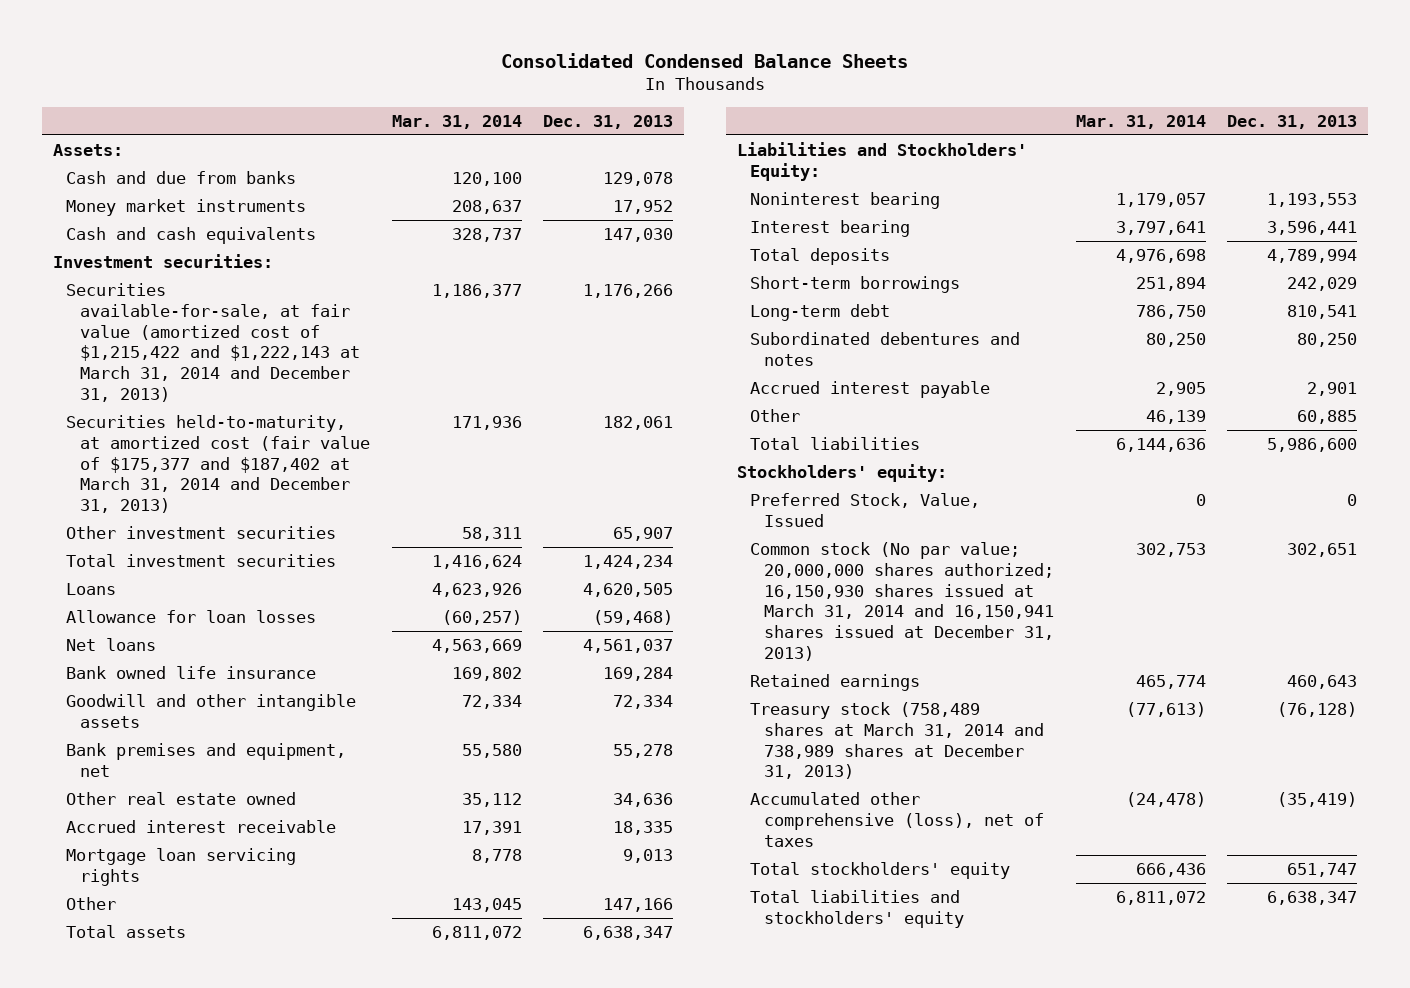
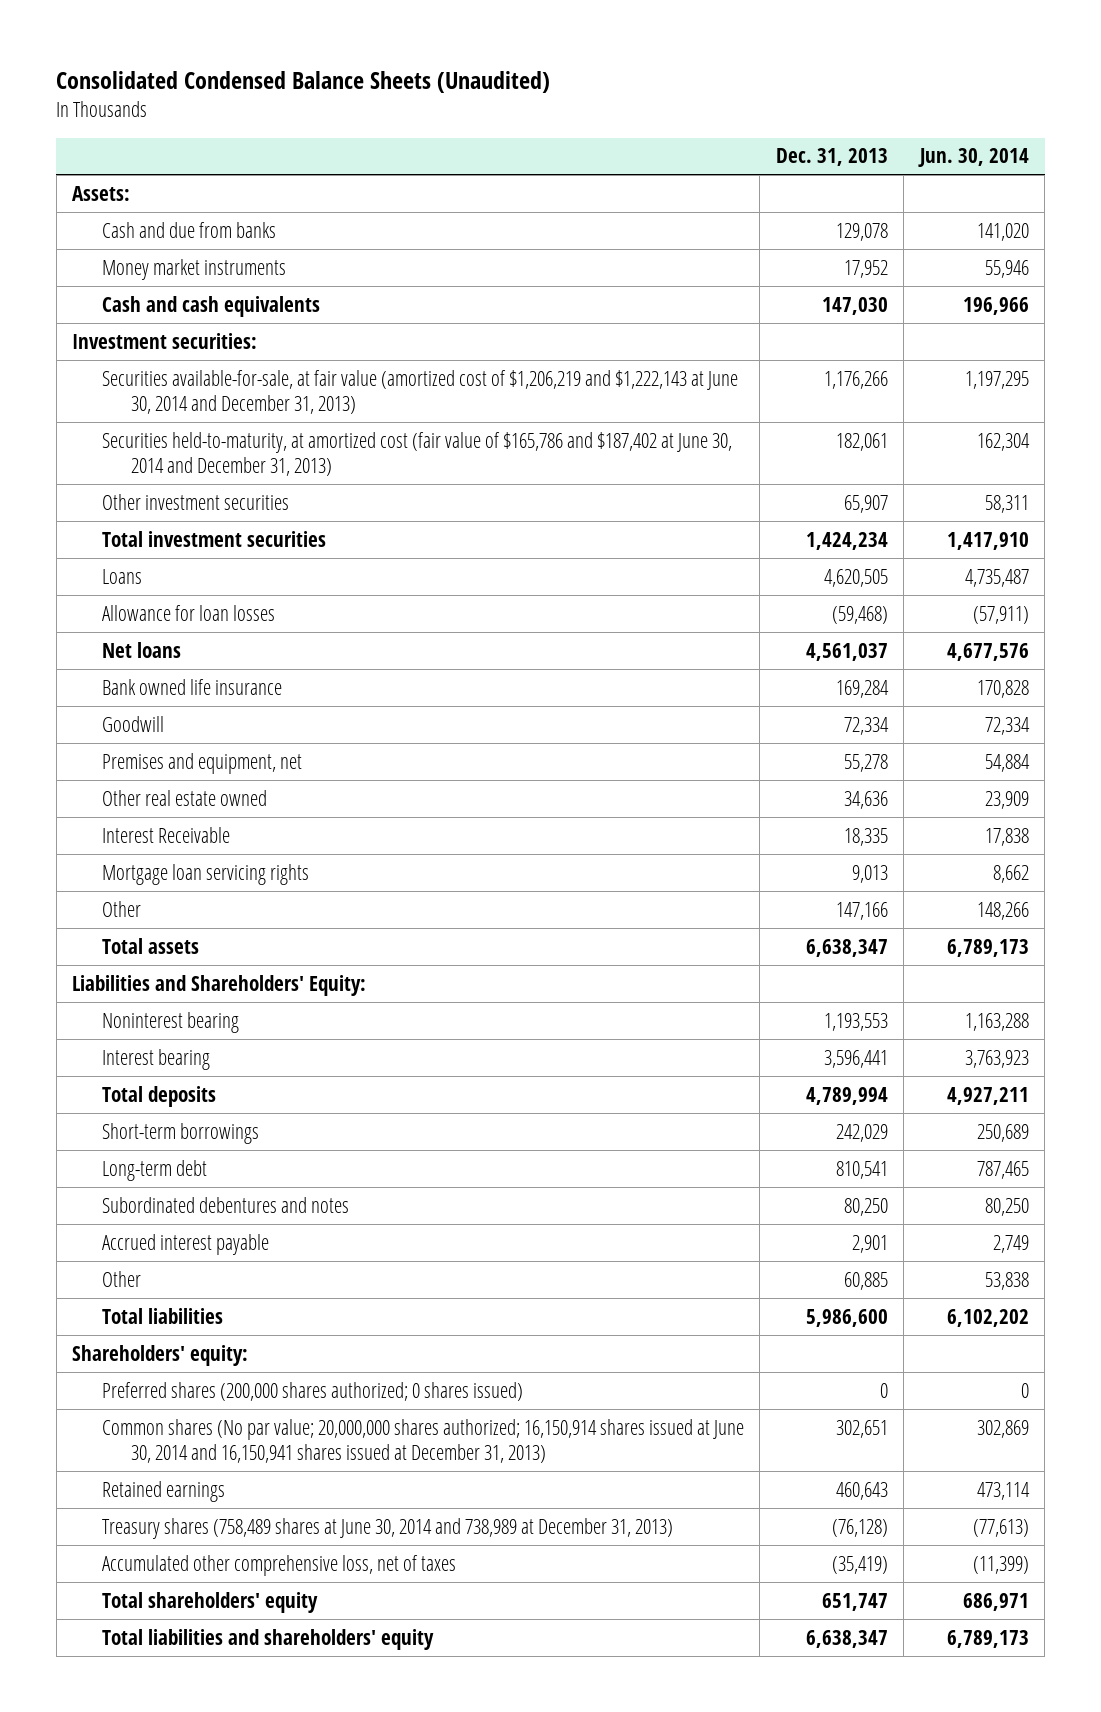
[501,52,909,68] Consolidated Condensed Balance Sheets -> [56,70,551,93] Consolidated Condensed Balance Sheets (Unaudited)
[391,115,522,130] Mar. 31, 2014 -> none
none -> [917,148,1029,168] Jun. 30, 2014
[66,283,361,402] Securities available-for-sale, at fair value (amortized cost of $1,215,422 and $1,222,143 at March 31, 2014 and December 31, 2013) -> [101,369,738,415] Securities available-for-sale, at fair value (amortized cost of $1,206,219 and $1,222,143 at June 30, 2014 and December 31, 2013)
[66,415,371,514] Securities held-to-maturity, at amortized cost (fair value of $175,377 and $187,402 at March 31, 2014 and December 31, 2013) -> [101,431,732,477] Securities held-to-maturity, at amortized cost (fair value of $165,786 and $187,402 at June 30, 2014 and December 31, 2013)
[66,694,357,728] Goodwill and other intangible assets -> [101,715,164,732] Goodwill
[66,743,347,777] Bank premises and equipment, net -> [101,752,302,774] Premises and equipment, net
[66,820,337,834] Accrued interest receivable -> [101,826,230,843] Interest Receivable
[736,142,1027,181] Liabilities and Stockholders' Equity: -> [72,974,367,996] Liabilities and Shareholders' Equity:
[750,493,981,527] Preferred Stock, Value, Issued -> none
[736,464,947,483] Stockholders' equity: -> [72,1344,249,1366] Shareholders' equity:
none -> [101,1381,523,1401] Preferred shares (200,000 shares authorized; 0 shares issued)
[750,542,1054,661] Common stock (No par value; 20,000,000 shares authorized; 16,150,930 shares issued at March 31, 2014 and 16,150,941 shares issued at December 31, 2013) -> [101,1418,744,1464] Common shares (No par value; 20,000,000 shares authorized; 16,150,914 shares issued at June 30, 2014 and 16,150,941 shares issued at December 31, 2013)
[750,702,1044,780] Treasury stock (758,489 shares at March 31, 2014 and 738,989 shares at December 31, 2013) -> [101,1517,673,1539] Treasury shares (758,489 shares at June 30, 2014 and 738,989 at December 31, 2013)
[750,792,1044,847] Accumulated other comprehensive (loss), net of taxes -> [101,1554,456,1576] Accumulated other comprehensive loss, net of taxes
[750,862,1011,880] Total stockholders' equity -> [101,1591,318,1613] Total shareholders' equity
[750,890,964,928] Total liabilities and stockholders' equity -> [101,1628,434,1650] Total liabilities and shareholders' equity

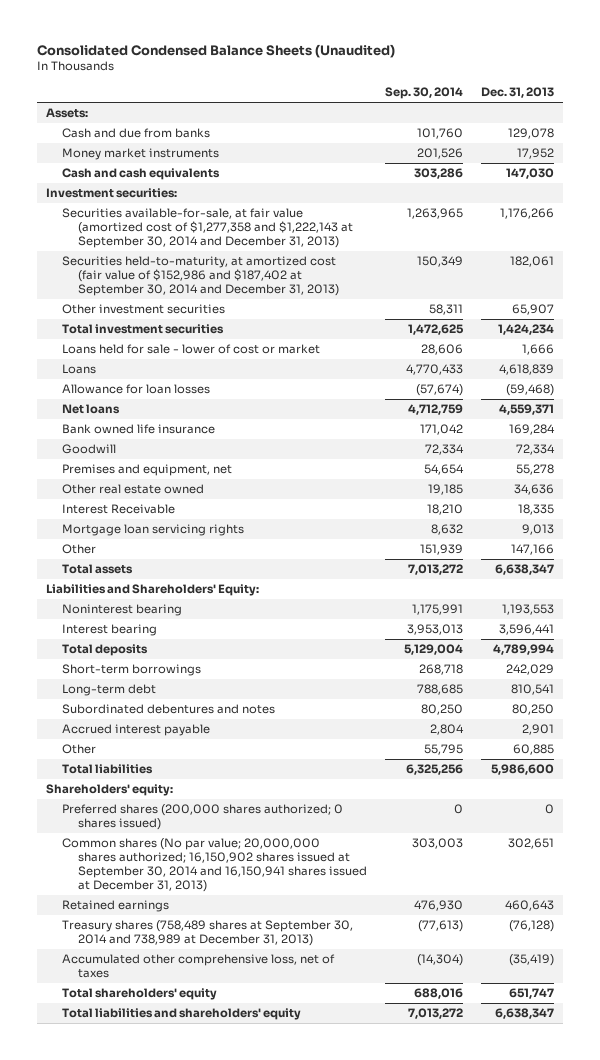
[917,148,1029,168] Jun. 30, 2014 -> none
none -> [385,87,464,100] Sep. 30, 2014
[101,369,738,415] Securities available-for-sale, at fair value (amortized cost of $1,206,219 and $1,222,143 at June 30, 2014 and December 31, 2013) -> [62,208,353,249] Securities available-for-sale, at fair value (amortized cost of $1,277,358 and $1,222,143 at September 30, 2014 and December 31, 2013)
[101,431,732,477] Securities held-to-maturity, at amortized cost (fair value of $165,786 and $187,402 at June 30, 2014 and December 31, 2013) -> [62,256,339,297] Securities held-to-maturity, at amortized cost (fair value of $152,986 and $187,402 at September 30, 2014 and December 31, 2013)
none -> [62,344,321,355] Loans held for sale - lower of cost or market
[823,568,888,587] 4,620,505 -> [499,364,555,376] 4,618,839
[805,642,888,661] 4,561,037 -> [499,404,555,416] 4,559,371
[101,1418,744,1464] Common shares (No par value; 20,000,000 shares authorized; 16,150,914 shares issued at June 30, 2014 and 16,150,941 shares issued at December 31, 2013) -> [62,838,367,893] Common shares (No par value; 20,000,000 shares authorized; 16,150,902 shares issued at September 30, 2014 and 16,150,941 shares issued at December 31, 2013)
[101,1517,673,1539] Treasury shares (758,489 shares at June 30, 2014 and 738,989 at December 31, 2013) -> [62,920,354,947] Treasury shares (758,489 shares at September 30, 2014 and 738,989 at December 31, 2013)

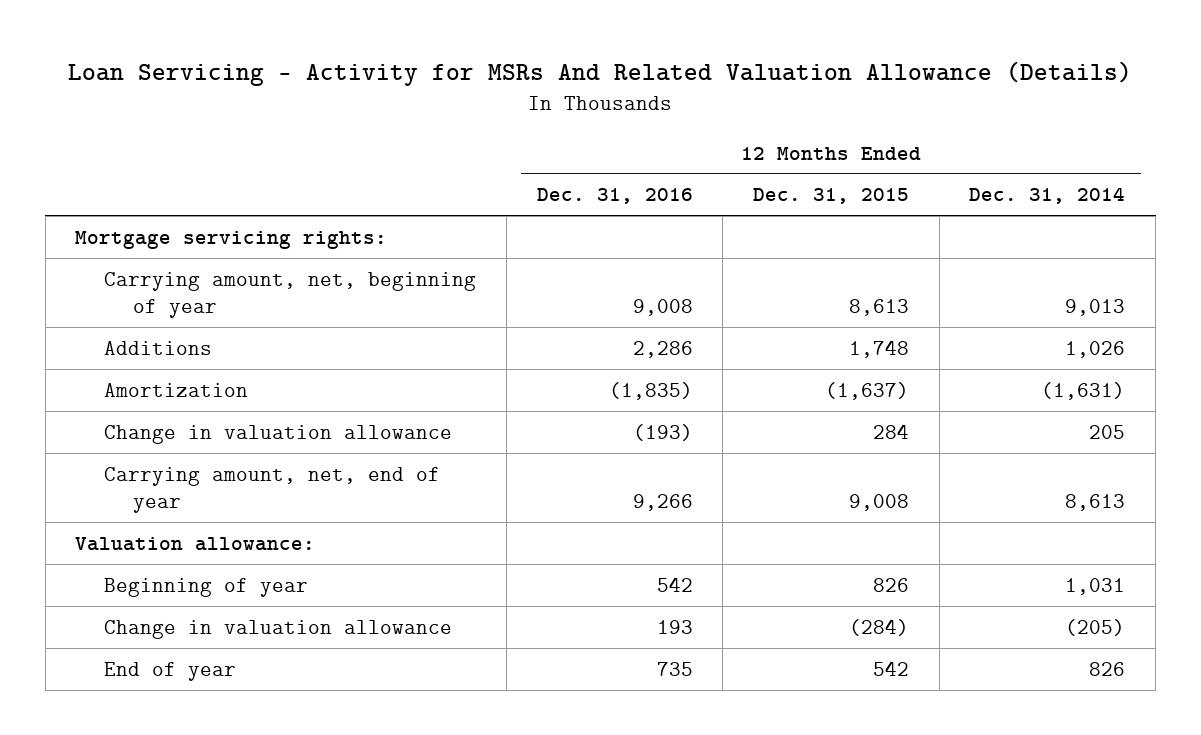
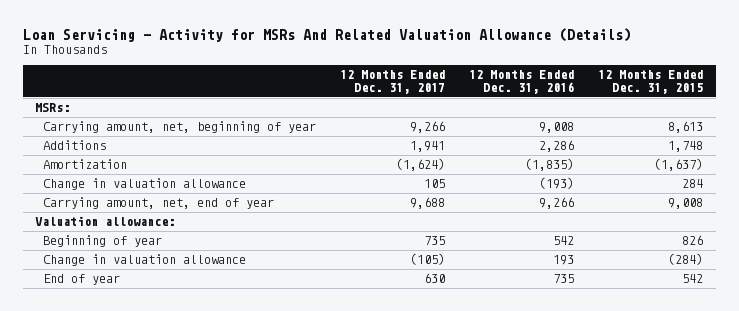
[969,187,1126,205] Dec. 31, 2014 -> none
none -> [340,69,446,95] 12 Months Ended Dec. 31, 2017
[75,230,388,249] Mortgage servicing rights: -> [35,103,71,113] MSRs:

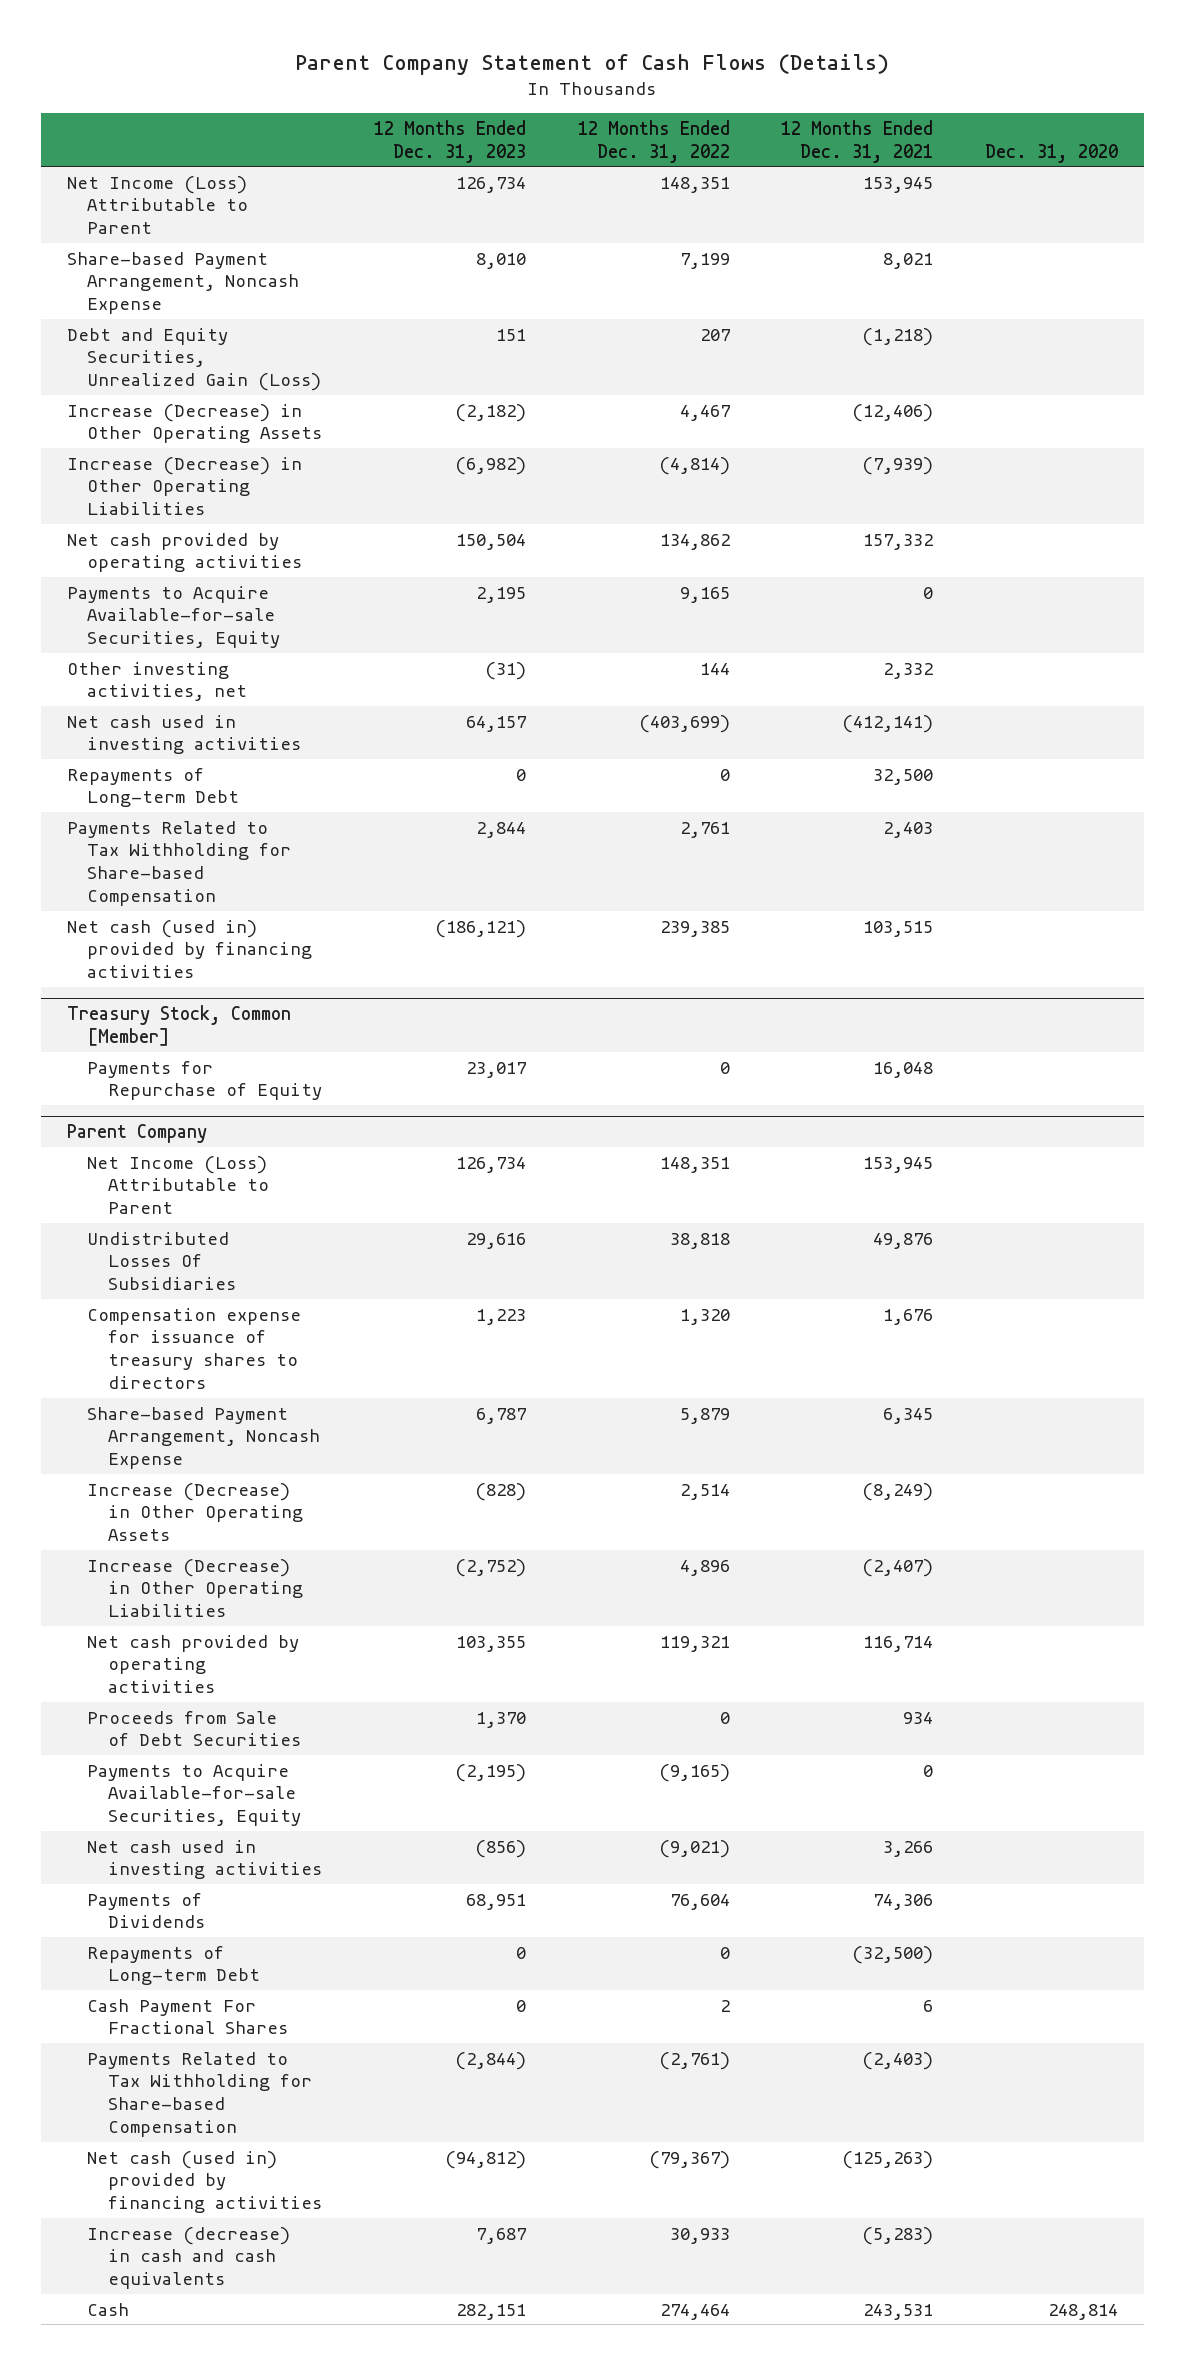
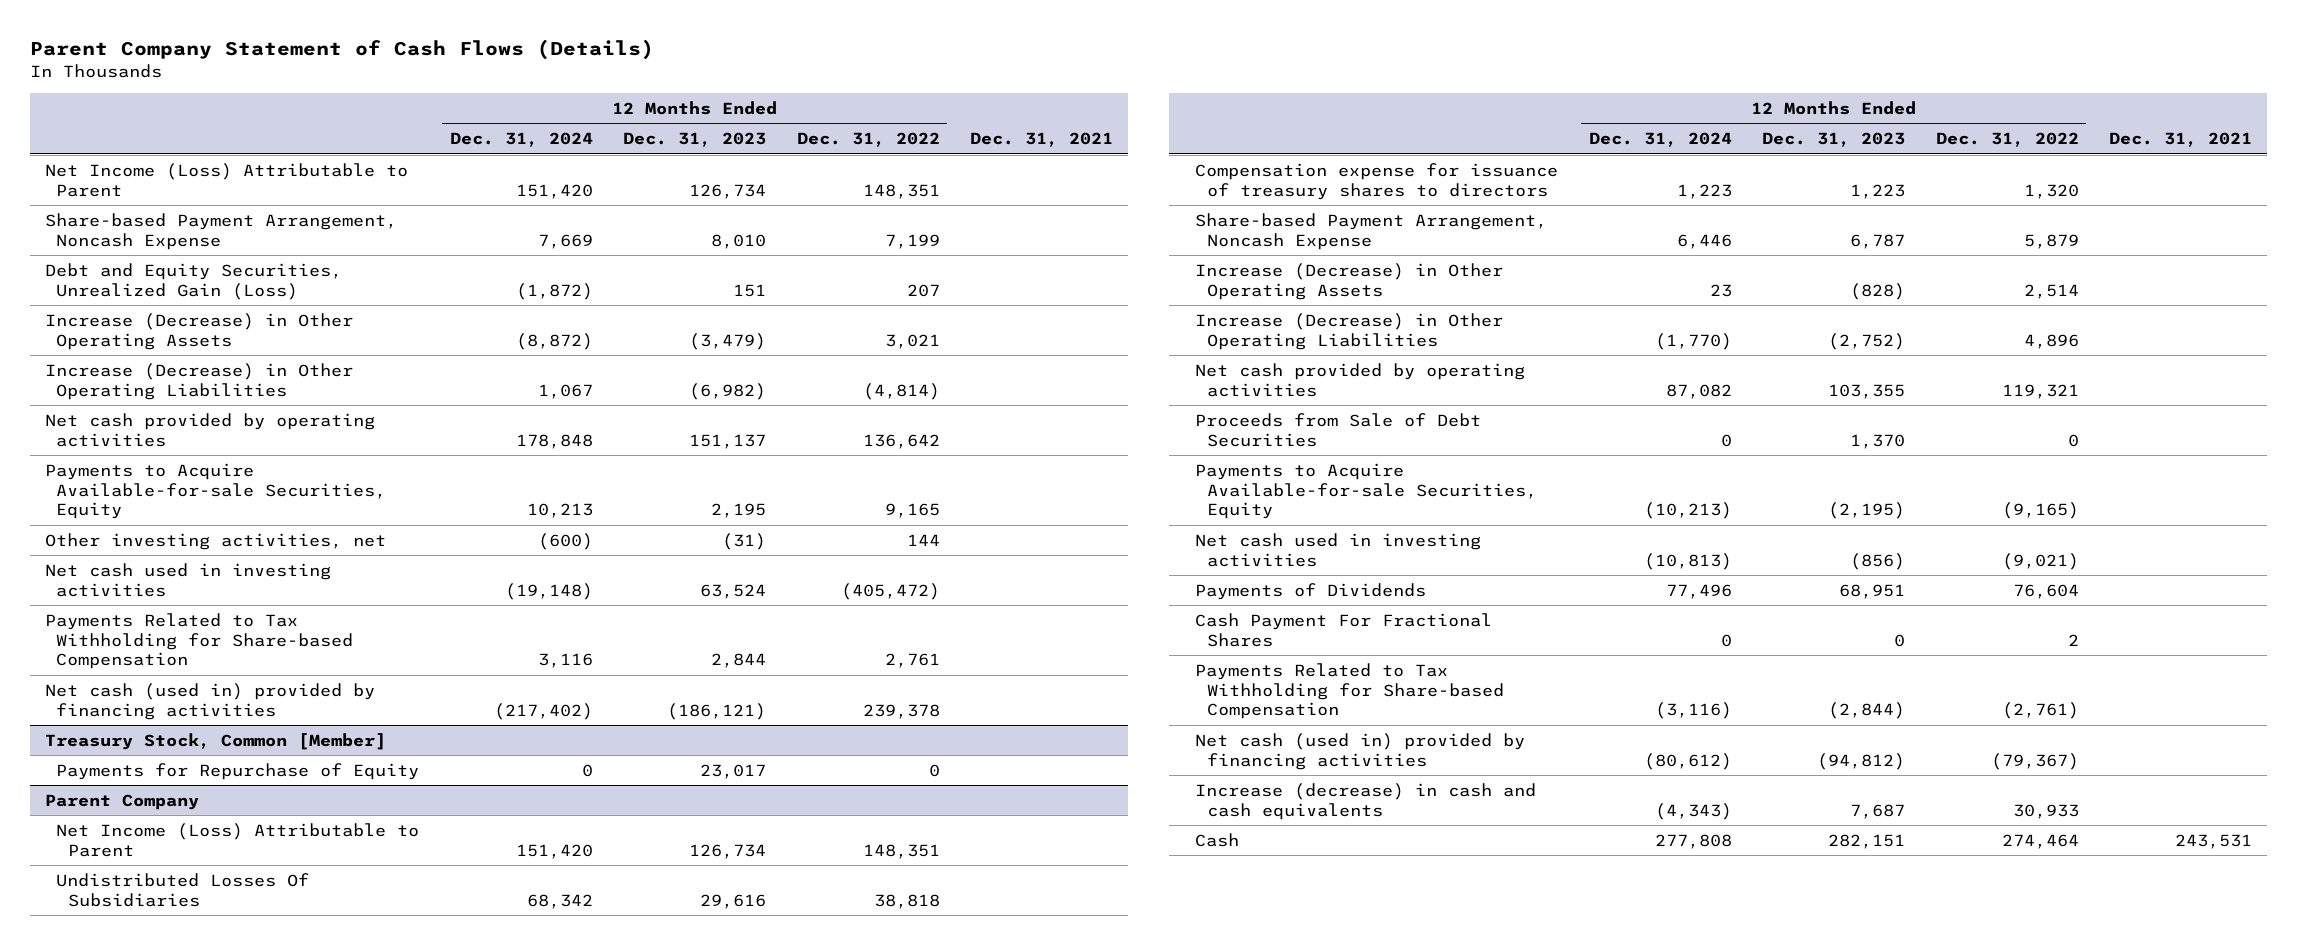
[781,119,934,163] 12 Months Ended Dec. 31, 2021 -> none
[984,143,1118,163] Dec. 31, 2020 -> none
none -> [449,132,593,148] Dec. 31, 2024
none -> [970,132,1114,148] Dec. 31, 2021
[455,403,527,422] (2,182) -> [689,332,767,350] (3,479)
[679,404,730,421] 4,467 -> [884,333,940,349] 3,021
[456,533,527,550] 150,504 -> [689,433,767,449] 151,137
[659,533,730,550] 134,862 -> [862,433,940,449] 136,642
[66,767,240,808] Repayments of Long-term Debt -> none
[466,715,527,732] 64,157 -> [700,583,767,599] 63,524
[638,714,730,733] (403,699) -> [840,582,940,600] (405,472)
[659,920,730,937] 239,385 -> [862,703,940,719] 239,378
[87,1945,261,1986] Repayments of Long-term Debt -> none

